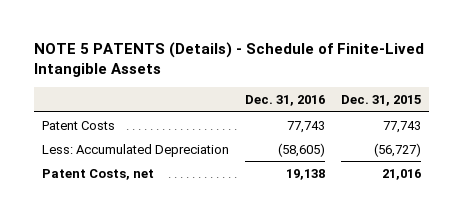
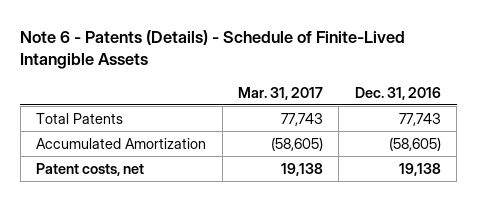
[34,42,425,78] NOTE 5 PATENTS (Details) - Schedule of Finite-Lived Intangible Assets -> [20,29,406,70] Note 6 - Patents (Details) - Schedule of Finite-Lived Intangible Assets
[341,95,422,107] Dec. 31, 2015 -> none
none -> [237,86,323,100] Mar. 31, 2017
[42,120,116,130] Patent Costs -> [36,112,124,124] Total Patents
[42,143,230,157] Less: Accumulated Depreciation -> [36,137,207,149] Accumulated Amortization
[42,168,155,180] Patent Costs, net -> [36,162,145,176] Patent costs, net

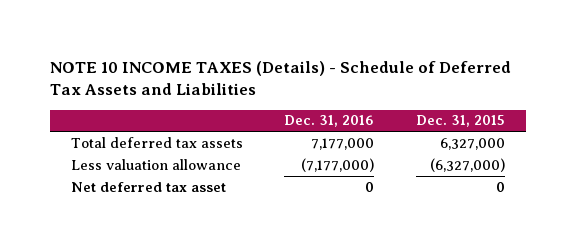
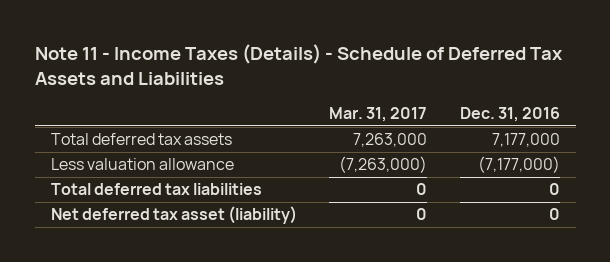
[50,60,512,96] NOTE 10 INCOME TAXES (Details) - Schedule of Deferred Tax Assets and Liabilities -> [34,43,563,85] Note 11 - Income Taxes (Details) - Schedule of Deferred Tax Assets and Liabilities
[416,115,506,128] Dec. 31, 2015 -> none
none -> [329,107,428,123] Mar. 31, 2017
none -> [50,183,262,196] Total deferred tax liabilities
[70,181,226,192] Net deferred tax asset -> [50,206,297,225] Net deferred tax asset (liability)

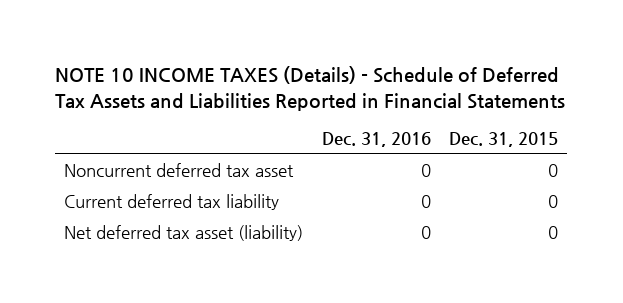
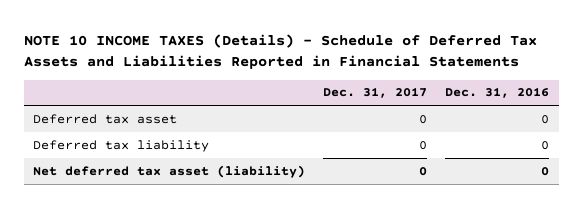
[449,132,559,148] Dec. 31, 2015 -> none
none -> [323,87,428,99] Dec. 31, 2017
[64,163,295,178] Noncurrent deferred tax asset -> [32,113,177,124] Deferred tax asset
[64,194,280,211] Current deferred tax liability -> [32,139,209,152] Deferred tax liability

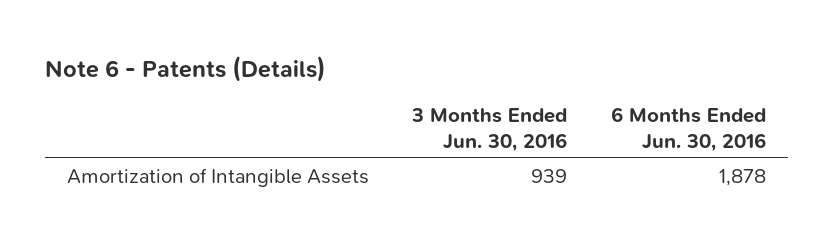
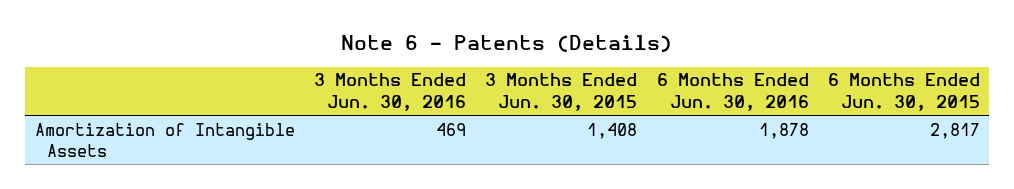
none -> [485,73,638,111] 3 Months Ended Jun. 30, 2015
none -> [827,73,980,111] 6 Months Ended Jun. 30, 2015
[531,169,568,184] 939 -> [435,122,466,136] 469

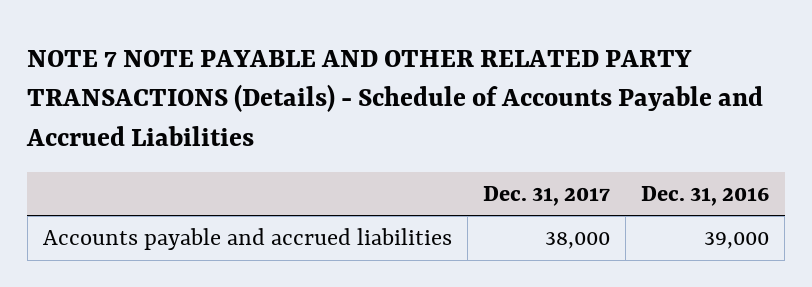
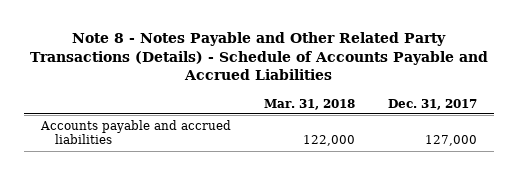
[26,49,764,147] NOTE 7 NOTE PAYABLE AND OTHER RELATED PARTY TRANSACTIONS (Details) - Schedule of Accounts Payable and Accrued Liabilities -> [30,31,489,81] Note 8 - Notes Payable and Other Related Party Transactions (Details) - Schedule of Accounts Payable and Accrued Liabilities
[641,185,770,206] Dec. 31, 2016 -> none
none -> [264,98,356,110] Mar. 31, 2018
[544,232,610,250] 38,000 -> [425,135,478,147] 127,000

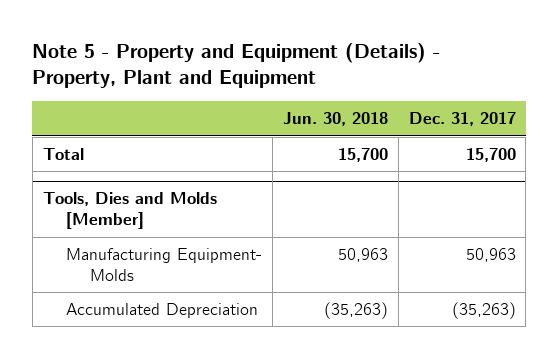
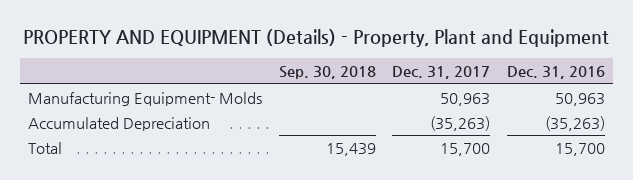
[32,43,441,89] Note 5 - Property and Equipment (Details) - Property, Plant and Equipment -> [23,29,610,48] PROPERTY AND EQUIPMENT (Details) - Property, Plant and Equipment
[282,112,388,127] Jun. 30, 2018 -> none
none -> [278,66,376,80] Sep. 30, 2018
none -> [506,66,605,80] Dec. 31, 2016
[42,192,217,230] Tools, Dies and Molds [Member] -> none
[42,147,84,160] Total -> [28,141,63,154] Total

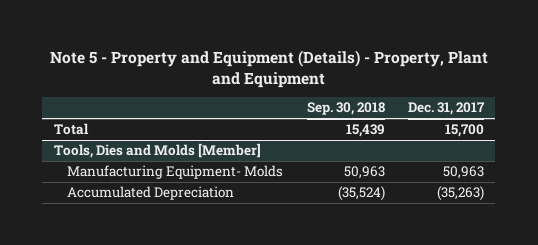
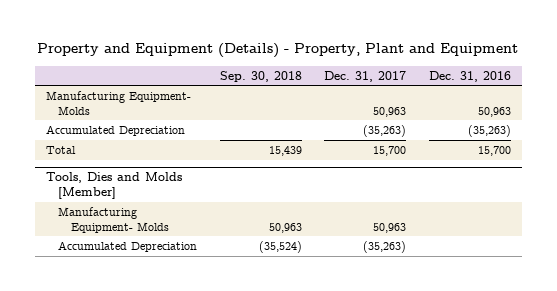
[49,49,488,88] Note 5 - Property and Equipment (Details) - Property, Plant and Equipment -> [37,43,519,59] Property and Equipment (Details) - Property, Plant and Equipment
none -> [428,70,511,82] Dec. 31, 2016
none -> [45,91,191,115] Manufacturing Equipment- Molds
none -> [45,125,185,137] Accumulated Depreciation

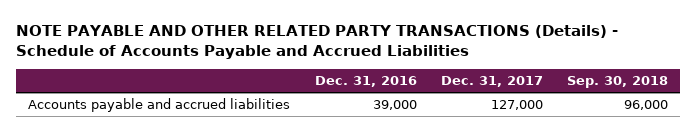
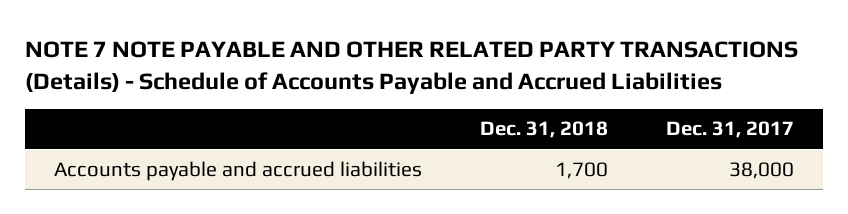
[16,24,619,59] NOTE PAYABLE AND OTHER RELATED PARTY TRANSACTIONS (Details) - Schedule of Accounts Payable and Accrued Liabilities -> [24,40,798,94] NOTE 7 NOTE PAYABLE AND OTHER RELATED PARTY TRANSACTIONS (Details) - Schedule of Accounts Payable and Accrued Liabilities
[314,76,417,88] Dec. 31, 2016 -> none
[567,76,669,89] Sep. 30, 2018 -> none
none -> [479,121,608,139] Dec. 31, 2018
[490,100,543,111] 127,000 -> [728,162,794,180] 38,000

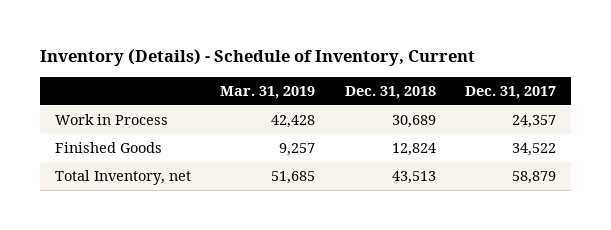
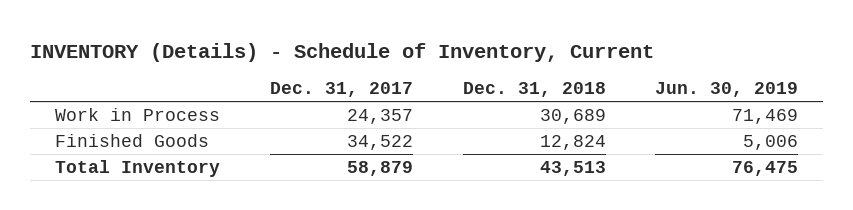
[39,49,475,67] Inventory (Details) - Schedule of Inventory, Current -> [30,42,655,62] INVENTORY (Details) - Schedule of Inventory, Current
[220,85,316,99] Mar. 31, 2019 -> none
none -> [655,82,799,98] Jun. 30, 2019
[54,170,191,186] Total Inventory, net -> [55,159,221,177] Total Inventory

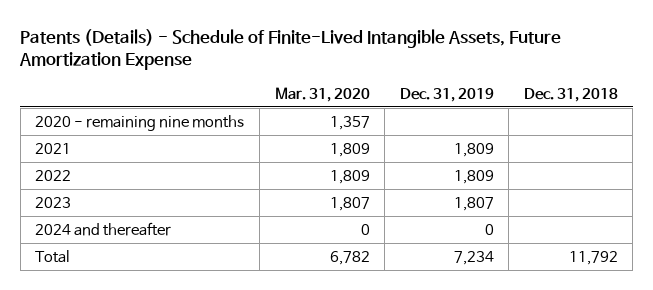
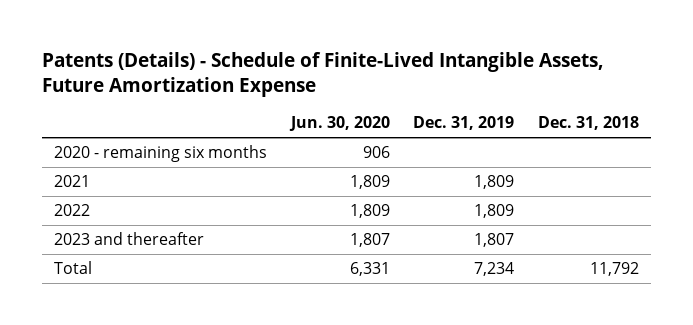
[274,86,370,102] Mar. 31, 2020 -> none
none -> [288,116,390,132] Jun. 30, 2020
[35,114,245,131] 2020 - remaining nine months -> [53,145,267,163] 2020 - remaining six months
[35,221,172,236] 2024 and thereafter -> none
[35,196,72,208] 2023 -> [53,232,204,246] 2023 and thereafter

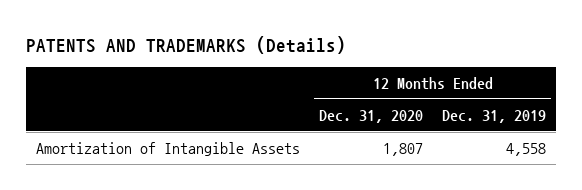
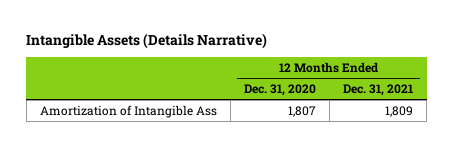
[26,35,347,54] PATENTS AND TRADEMARKS (Details) -> [26,32,268,49] Intangible Assets (Details Narrative)
[442,109,547,123] Dec. 31, 2019 -> none
none -> [343,84,414,97] Dec. 31, 2021
[35,142,300,157] Amortization of Intangible Assets -> [39,105,217,119] Amortization of Intangible Ass

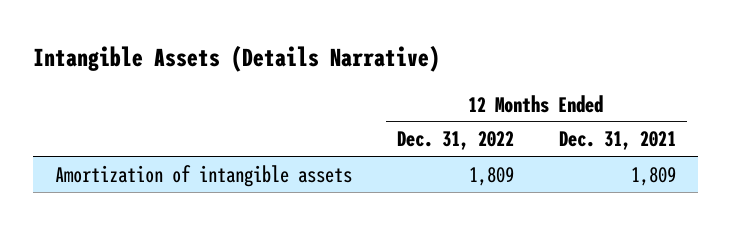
[243,84,316,97] Dec. 31, 2020 -> none
none -> [396,131,514,151] Dec. 31, 2022
[39,105,217,119] Amortization of Intangible Ass -> [55,164,353,187] Amortization of intangible assets

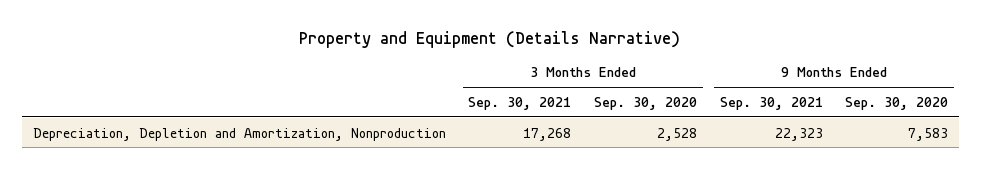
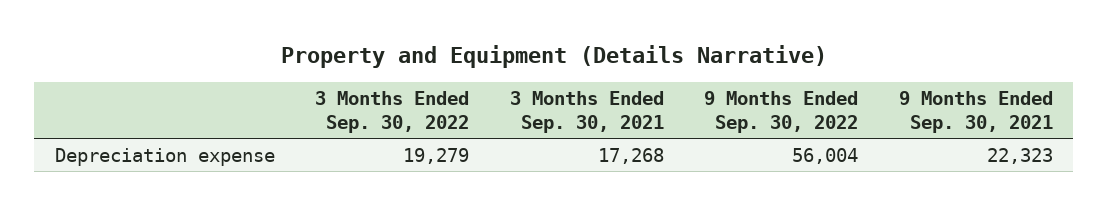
[593,96,697,110] Sep. 30, 2020 -> none
[845,96,949,110] Sep. 30, 2020 -> none
none -> [315,90,470,133] 3 Months Ended Sep. 30, 2022
none -> [704,90,859,133] 9 Months Ended Sep. 30, 2022
[32,127,446,141] Depreciation, Depletion and Amortization, Nonproduction -> [54,148,275,167] Depreciation expense

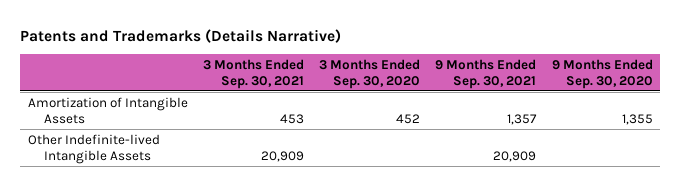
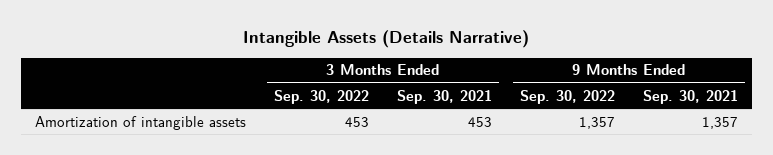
[19,28,341,43] Patents and Trademarks (Details Narrative) -> [243,30,530,49] Intangible Assets (Details Narrative)
[319,58,421,89] 3 Months Ended Sep. 30, 2020 -> none
[551,58,653,89] 9 Months Ended Sep. 30, 2020 -> none
none -> [273,89,369,104] Sep. 30, 2022
none -> [520,89,616,104] Sep. 30, 2022
[27,133,160,164] Other Indefinite-lived Intangible Assets -> none
[27,96,188,124] Amortization of Intangible Assets -> [34,115,246,130] Amortization of intangible assets

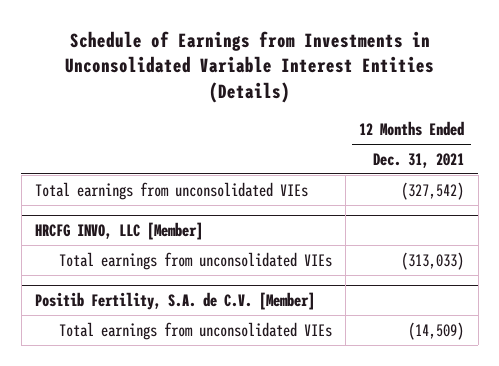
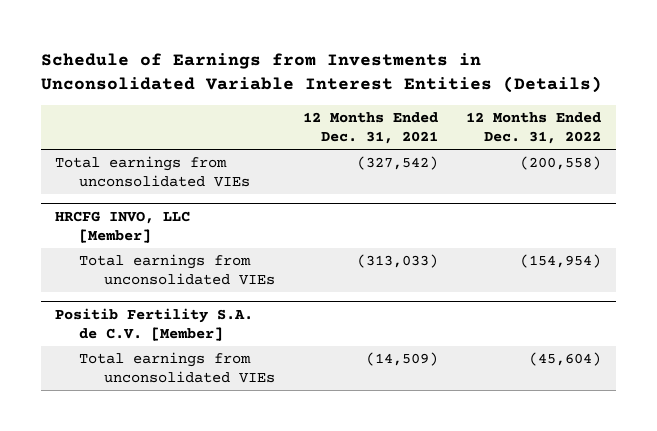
none -> [466,111,602,144] 12 Months Ended Dec. 31, 2022
[34,292,315,311] Positib Fertility, S.A. de C.V. [Member] -> [55,307,254,342] Positib Fertility S.A. de C.V. [Member]

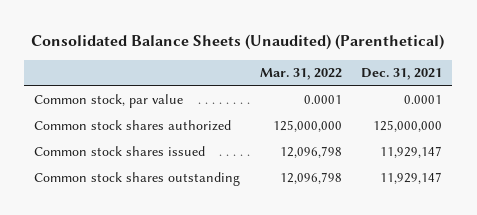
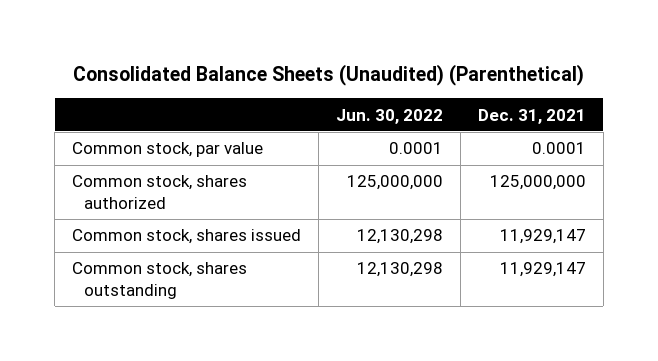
[259,68,342,81] Mar. 31, 2022 -> none
none -> [335,108,443,124] Jun. 30, 2022
[34,120,232,132] Common stock shares authorized -> [72,175,248,209] Common stock, shares authorized
[34,146,206,157] Common stock shares issued -> [72,229,302,245] Common stock, shares issued
[34,172,241,187] Common stock shares outstanding -> [72,262,248,299] Common stock, shares outstanding

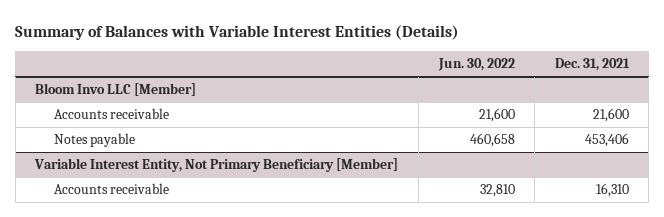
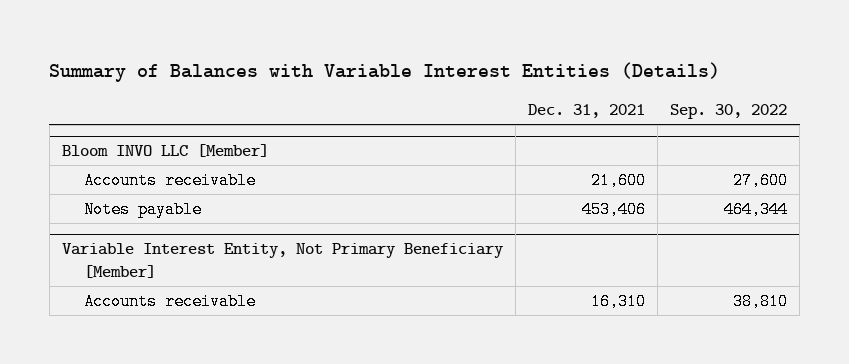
[437,58,515,72] Jun. 30, 2022 -> none
none -> [670,104,788,120] Sep. 30, 2022
[35,83,197,97] Bloom Invo LLC [Member] -> [61,144,269,158] Bloom INVO LLC [Member]

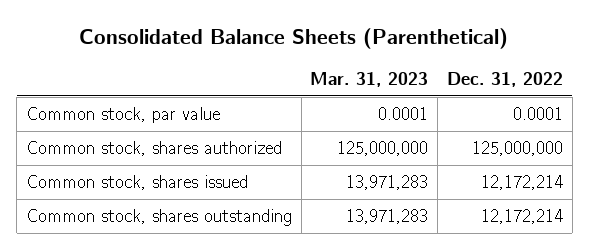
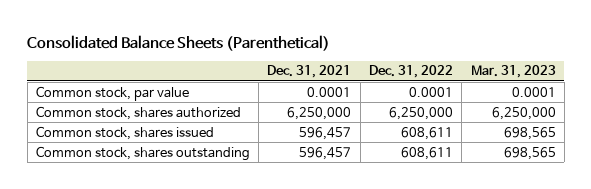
none -> [267,65,352,79] Dec. 31, 2021
[337,141,429,157] 125,000,000 -> [491,106,556,120] 6,250,000
[471,141,563,157] 125,000,000 -> [389,106,454,120] 6,250,000
[346,175,429,191] 13,971,283 -> [503,126,556,140] 698,565
[480,175,563,191] 12,172,214 -> [401,126,454,140] 608,611
[346,209,429,225] 13,971,283 -> [503,146,556,160] 698,565
[480,209,563,225] 12,172,214 -> [401,146,454,160] 608,611

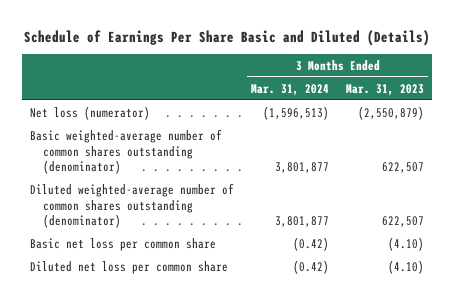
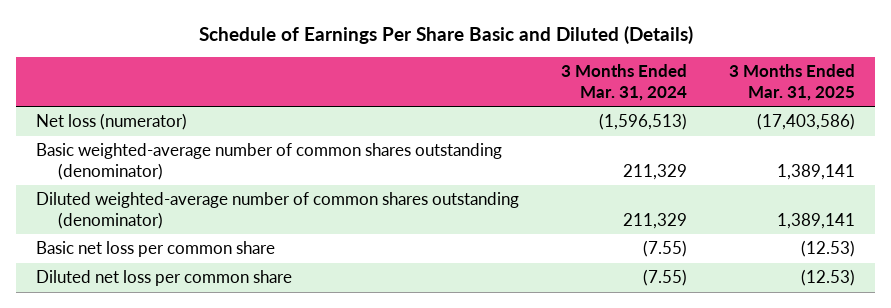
[345,83,424,96] Mar. 31, 2023 -> none
none -> [728,64,855,101] 3 Months Ended Mar. 31, 2025
[275,162,330,174] 3,801,877 -> [623,163,688,180] 211,329
[275,216,330,228] 3,801,877 -> [623,212,688,229] 211,329
[293,236,330,251] (0.42) -> [643,240,688,258] (7.55)
[293,259,330,274] (0.42) -> [643,269,688,287] (7.55)

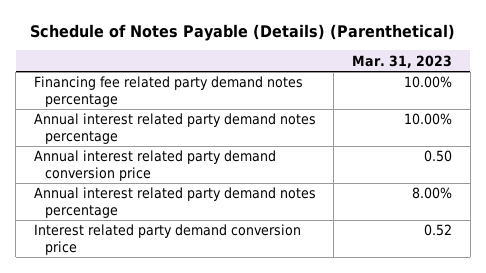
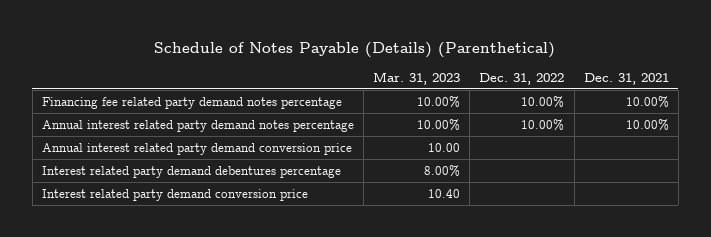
none -> [479,72,565,85] Dec. 31, 2022
none -> [583,72,669,85] Dec. 31, 2021
[423,150,452,163] 0.50 -> [428,142,461,152] 10.00
[33,187,316,218] Annual interest related party demand notes percentage -> [42,165,342,178] Interest related party demand debentures percentage
[423,224,452,237] 0.52 -> [428,188,461,198] 10.40

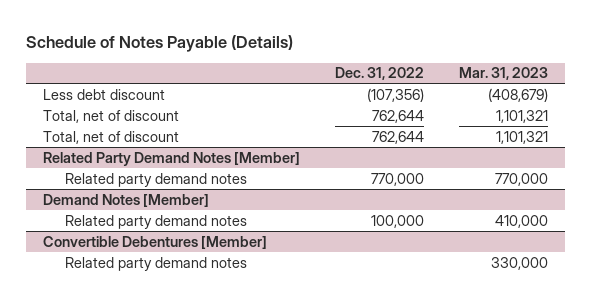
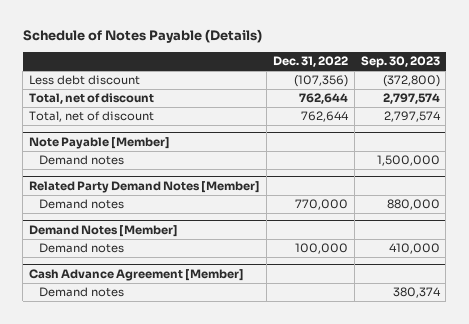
[458,67,548,81] Mar. 31, 2023 -> none
none -> [360,56,440,69] Sep. 30, 2023
none -> [29,136,171,149] Note Payable [Member]
none -> [38,155,124,166] Demand notes
[64,172,247,187] Related party demand notes -> [38,199,124,210] Demand notes
[43,235,268,249] Convertible Debentures [Member] -> none
[64,214,247,229] Related party demand notes -> [38,243,124,254] Demand notes
none -> [29,268,245,281] Cash Advance Agreement [Member]
[64,256,247,271] Related party demand notes -> [38,287,124,298] Demand notes

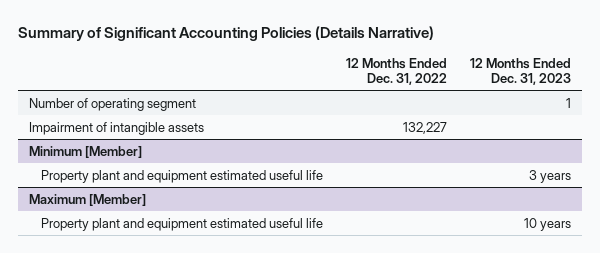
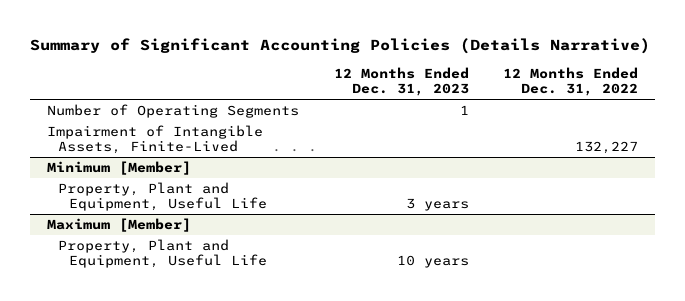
[29,97,197,111] Number of operating segment -> [47,104,300,119] Number of Operating Segments
[29,121,205,135] Impairment of intangible assets -> [47,125,264,155] Impairment of Intangible Assets, Finite-Lived
[41,169,324,183] Property plant and equipment estimated useful life -> [58,182,268,212] Property, Plant and Equipment, Useful Life
[41,217,324,231] Property plant and equipment estimated useful life -> [58,239,268,269] Property, Plant and Equipment, Useful Life

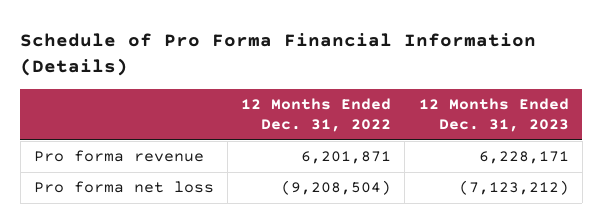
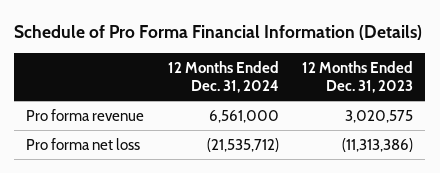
[241,98,392,133] 12 Months Ended Dec. 31, 2022 -> none
none -> [167,60,279,93] 12 Months Ended Dec. 31, 2024
[478,151,569,165] 6,228,171 -> [345,109,414,123] 3,020,575
[458,180,569,196] (7,123,212) -> [342,137,414,152] (11,313,386)

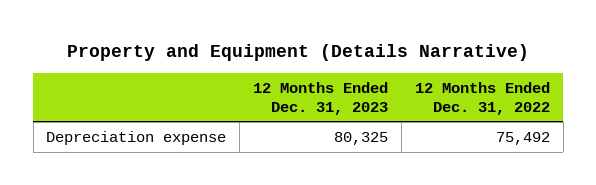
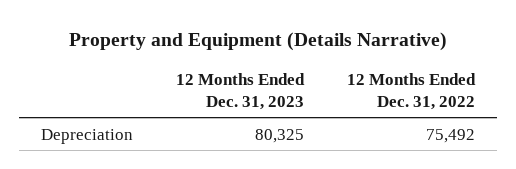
[46,131,227,146] Depreciation expense -> [40,128,133,144] Depreciation

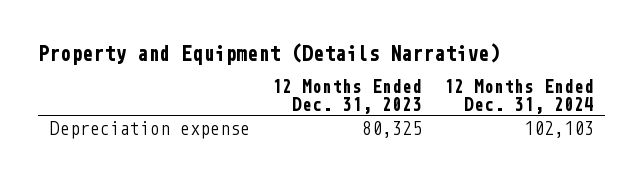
[347,72,477,110] 12 Months Ended Dec. 31, 2022 -> none
none -> [444,79,595,115] 12 Months Ended Dec. 31, 2024
[40,128,133,144] Depreciation -> [49,120,250,139] Depreciation expense

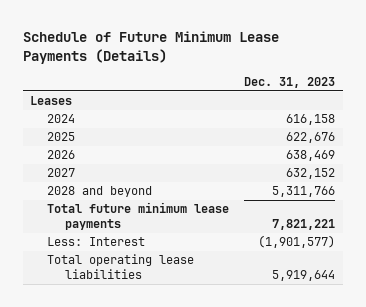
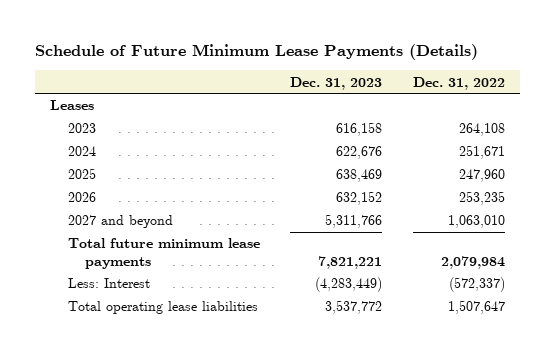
none -> [412,76,505,90] Dec. 31, 2022
[47,168,76,178] 2027 -> none
none -> [67,123,96,134] 2023
[286,114,336,126] 616,158 -> [336,146,383,160] 622,676
[286,132,336,144] 622,676 -> [336,169,383,183] 638,469
[286,150,336,162] 638,469 -> [336,191,383,206] 632,152
[47,186,153,198] 2028 and beyond -> [67,215,173,229] 2027 and beyond
[258,235,336,249] (1,901,577) -> [315,277,383,293] (4,283,449)
[272,270,336,282] 5,919,644 -> [325,300,383,315] 3,537,772

